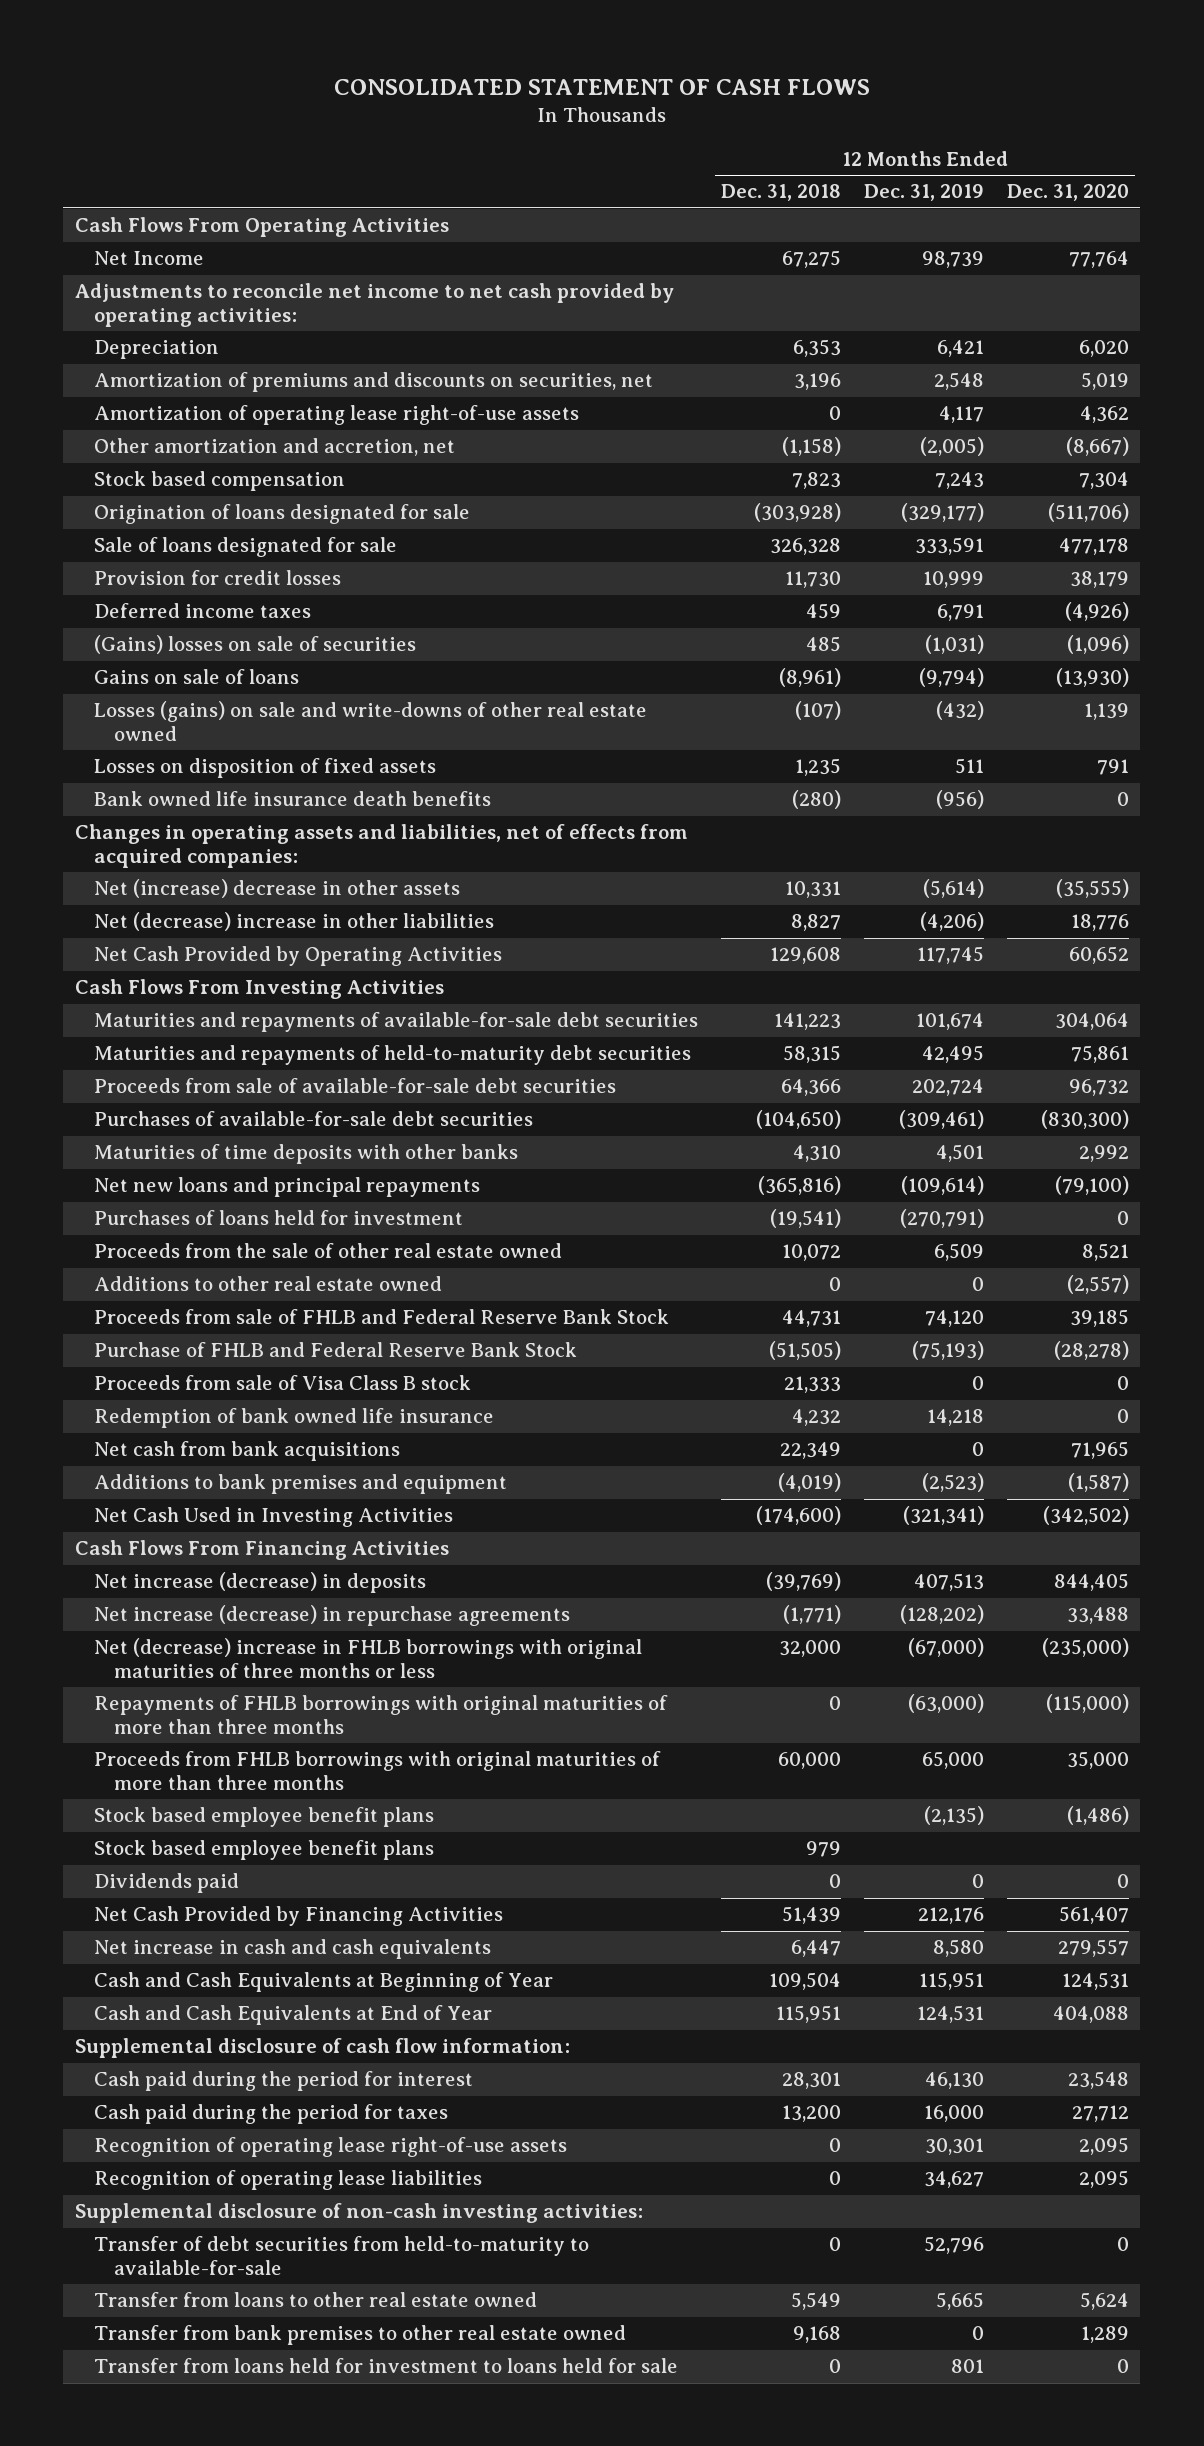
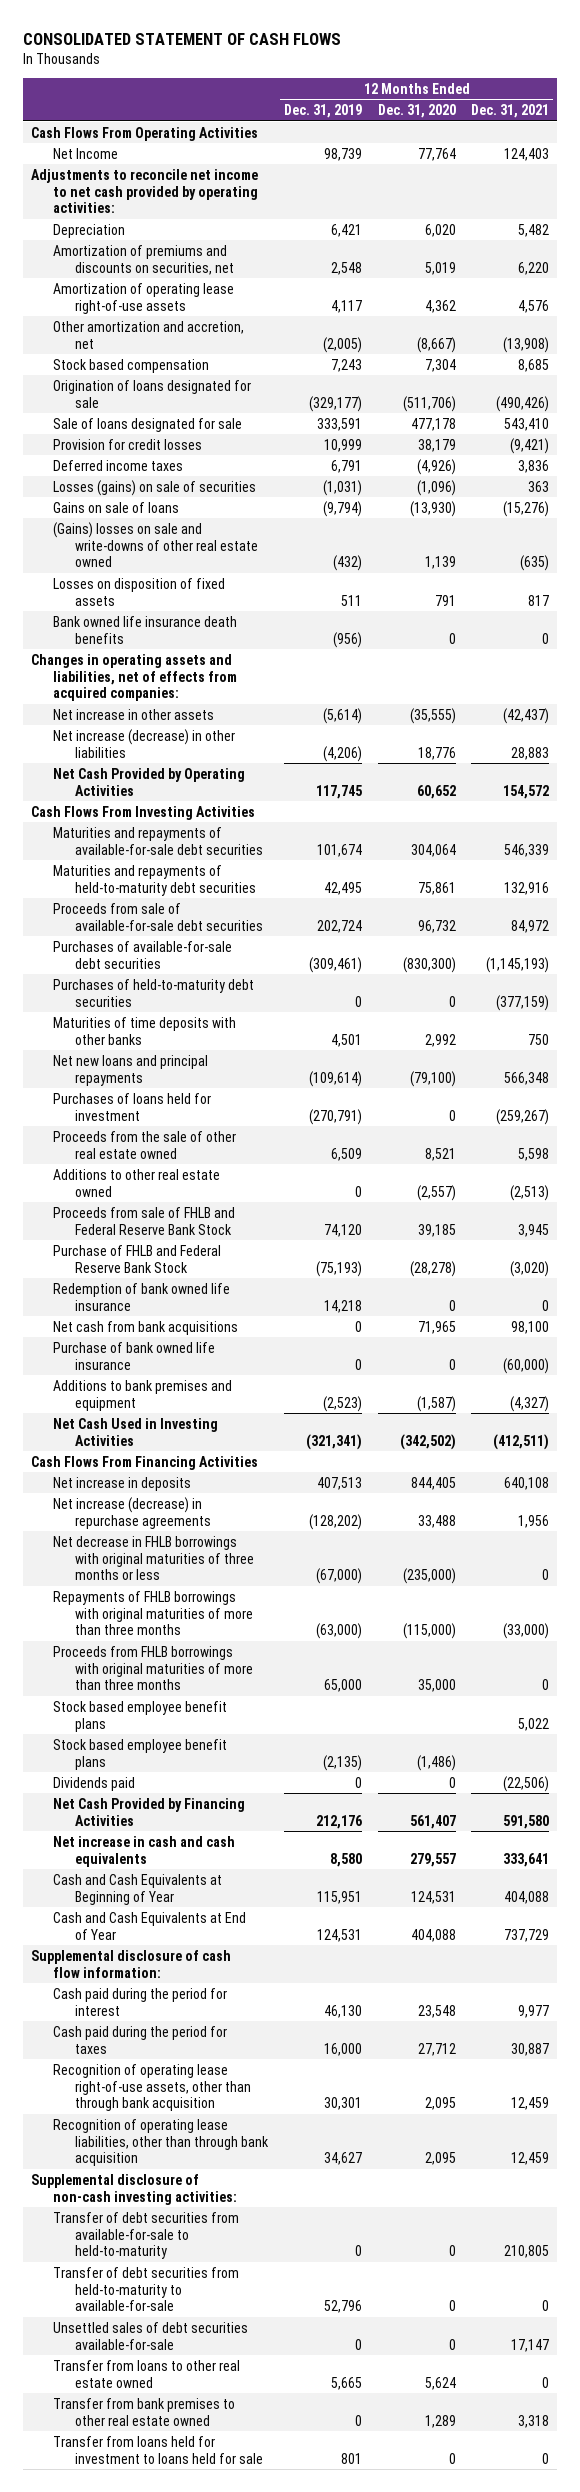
[721,184,842,202] Dec. 31, 2018 -> none
none -> [471,104,550,119] Dec. 31, 2021
[94,635,417,655] (Gains) losses on sale of securities -> [52,479,256,496] Losses (gains) on sale of securities
[94,701,648,742] Losses (gains) on sale and write-downs of other real estate owned -> [52,521,259,568] (Gains) losses on sale and write-downs of other real estate owned
[94,879,461,899] Net (increase) decrease in other assets -> [52,708,214,720] Net increase in other assets
[94,912,495,932] Net (decrease) increase in other liabilities -> [52,728,235,758] Net increase (decrease) in other liabilities
none -> [52,978,254,1007] Purchases of held-to-maturity debt securities
[94,1375,472,1391] Proceeds from sale of Visa Class B stock -> none
none -> [52,1341,215,1370] Purchase of bank owned life insurance
[94,1572,427,1594] Net increase (decrease) in deposits -> [52,1476,191,1491] Net increase in deposits
[94,1638,643,1679] Net (decrease) increase in FHLB borrowings with original maturities of three months or less -> [52,1535,255,1581] Net decrease in FHLB borrowings with original maturities of three months or less
[94,1807,435,1828] Stock based employee benefit plans -> [52,1738,227,1770] Stock based employee benefit plans
[94,2137,568,2158] Recognition of operating lease right-of-use assets -> [52,2063,252,2112] Recognition of operating lease right-of-use assets, other than through bank acquisition
[94,2170,483,2191] Recognition of operating lease liabilities -> [52,2118,270,2167] Recognition of operating lease liabilities, other than through bank acquisition
none -> [52,2211,239,2260] Transfer of debt securities from available-for-sale to held-to-maturity
none -> [52,2321,248,2350] Unsettled sales of debt securities available-for-sale

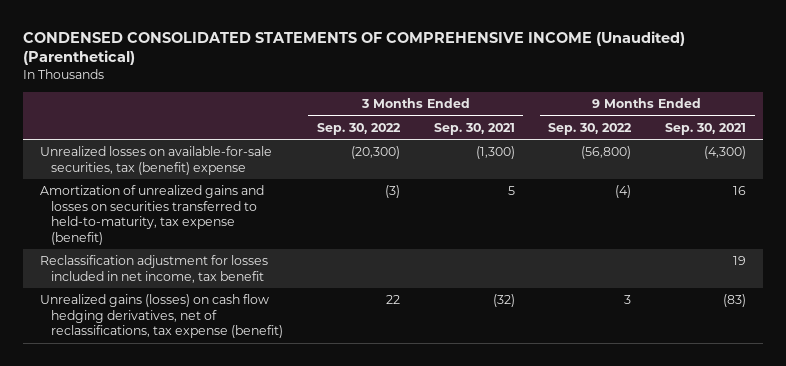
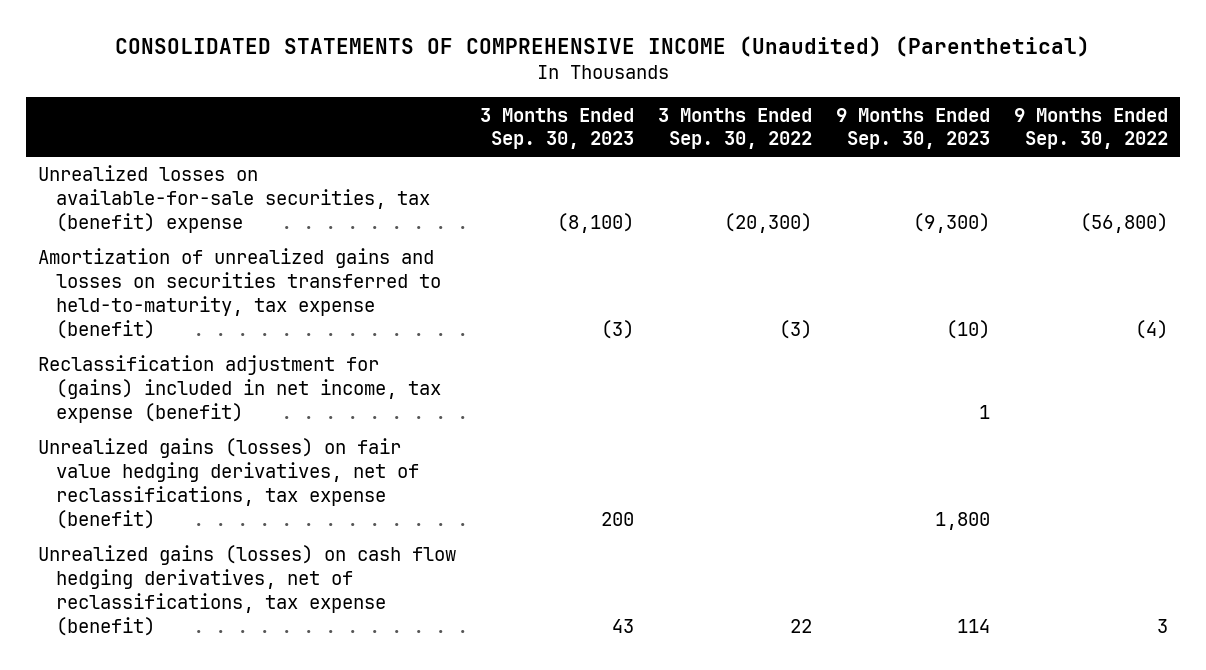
[22,30,685,66] CONDENSED CONSOLIDATED STATEMENTS OF COMPREHENSIVE INCOME (Unaudited) (Parenthetical) -> [114,36,1090,58] CONSOLIDATED STATEMENTS OF COMPREHENSIVE INCOME (Unaudited) (Parenthetical)
[433,122,515,135] Sep. 30, 2021 -> none
[665,122,747,135] Sep. 30, 2021 -> none
none -> [479,107,634,150] 3 Months Ended Sep. 30, 2023
none -> [835,107,990,150] 9 Months Ended Sep. 30, 2023
[39,255,268,283] Reclassification adjustment for losses included in net income, tax benefit -> [37,355,441,423] Reclassification adjustment for (gains) included in net income, tax expense (benefit)
none -> [37,438,419,529] Unrealized gains (losses) on fair value hedging derivatives, net of reclassifications, tax expense (benefit)

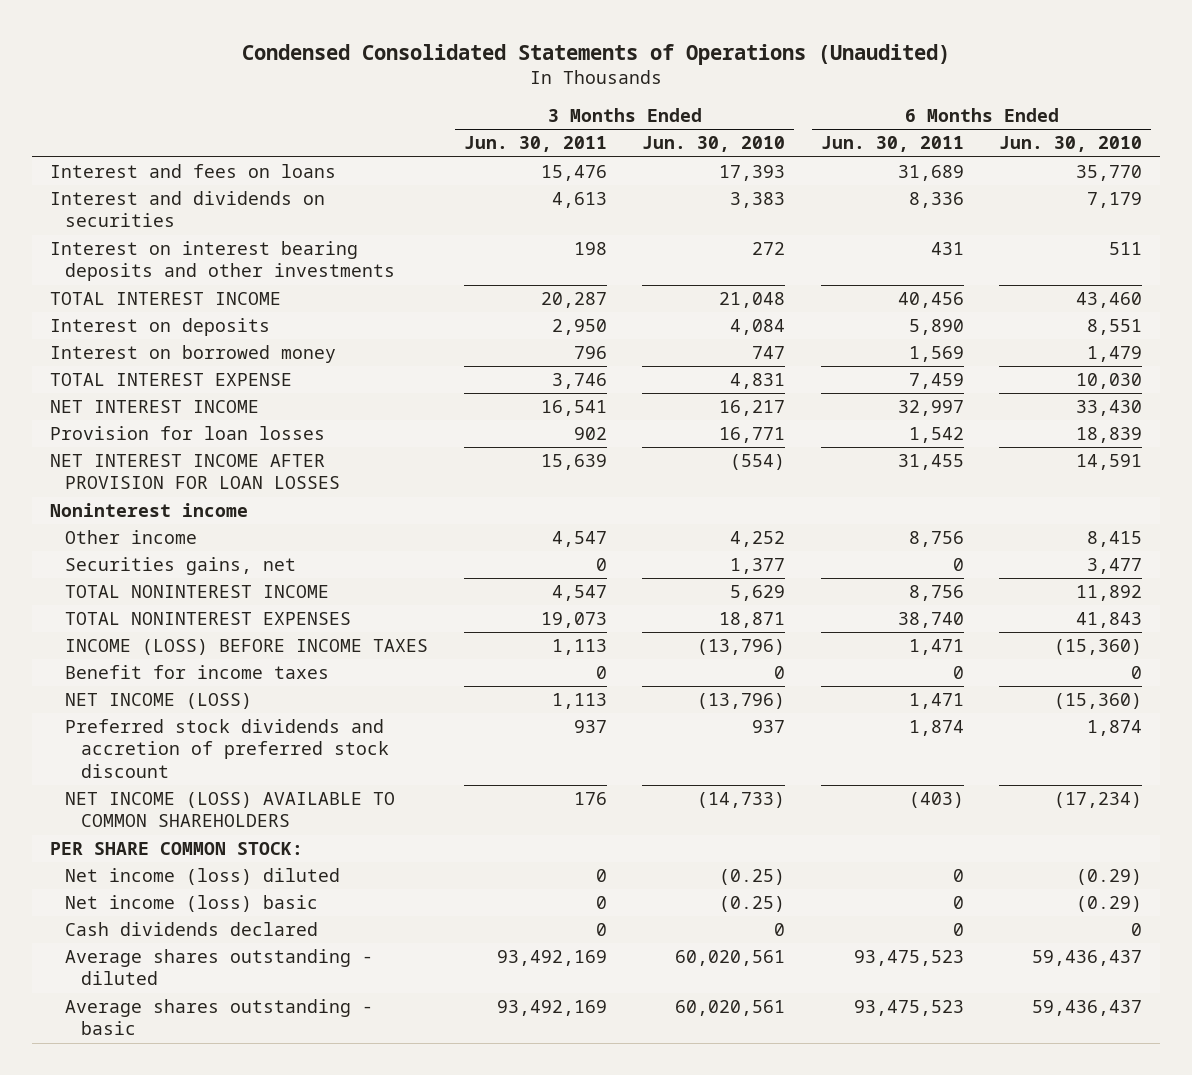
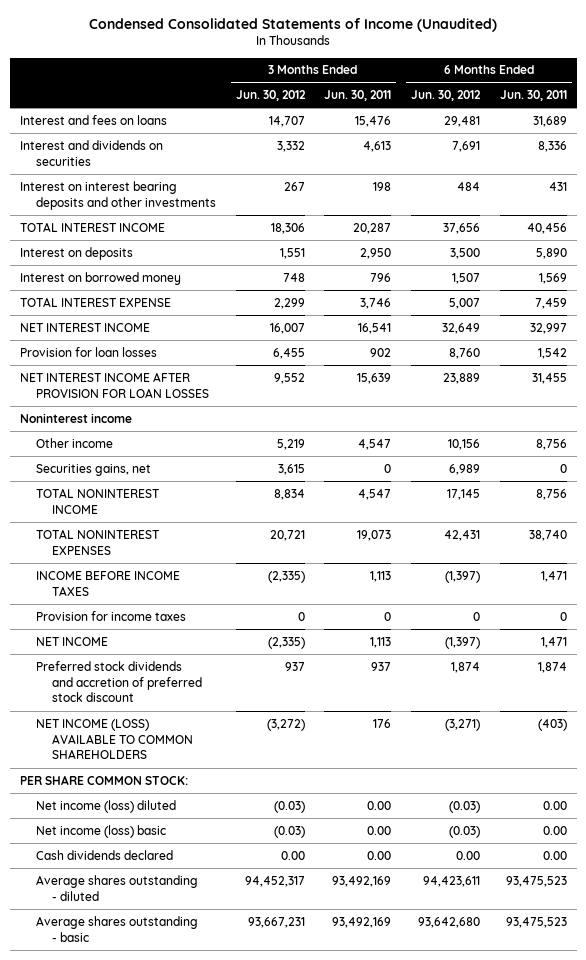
[242,44,951,66] Condensed Consolidated Statements of Operations (Unaudited) -> [89,17,498,32] Condensed Consolidated Statements of Income (Unaudited)
[642,136,786,153] Jun. 30, 2010 -> none
[999,136,1143,153] Jun. 30, 2010 -> none
none -> [235,90,306,102] Jun. 30, 2012
none -> [410,90,481,102] Jun. 30, 2012
[65,639,429,656] INCOME (LOSS) BEFORE INCOME TAXES -> [35,570,180,596] INCOME BEFORE INCOME TAXES
[65,665,330,680] Benefit for income taxes -> [35,610,186,621] Provision for income taxes
[65,693,253,710] NET INCOME (LOSS) -> [35,636,108,646] NET INCOME
[595,869,607,883] 0 -> [367,800,392,810] 0.00
[952,869,964,883] 0 -> [542,800,567,810] 0.00
[595,896,607,910] 0 -> [367,825,392,835] 0.00
[952,896,964,910] 0 -> [542,825,567,835] 0.00
[595,923,607,937] 0 -> [367,850,392,860] 0.00
[952,923,964,937] 0 -> [542,850,567,860] 0.00

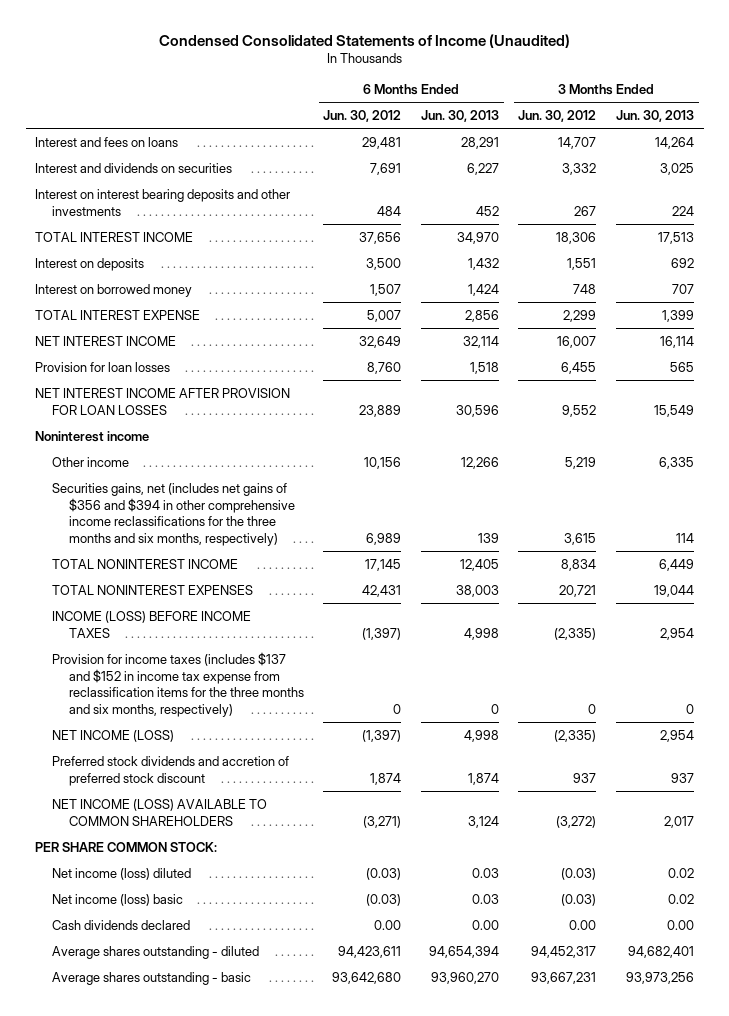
[324,90,392,102] Jun. 30, 2011 -> none
[499,90,567,102] Jun. 30, 2011 -> none
none -> [420,110,499,123] Jun. 30, 2013
none -> [615,110,694,123] Jun. 30, 2013
[35,463,151,476] Securities gains, net -> [52,482,296,547] Securities gains, net (includes net gains of $356 and $394 in other comprehensive income reclassifications for the three months and six months, respectively)
[35,570,180,596] INCOME BEFORE INCOME TAXES -> [52,610,252,638] INCOME (LOSS) BEFORE INCOME TAXES
[35,610,186,621] Provision for income taxes -> [52,651,305,718] Provision for income taxes (includes $137 and $152 in income tax expense from reclassification items for the three months and six months, respectively)
[35,636,108,646] NET INCOME -> [52,729,175,742] NET INCOME (LOSS)

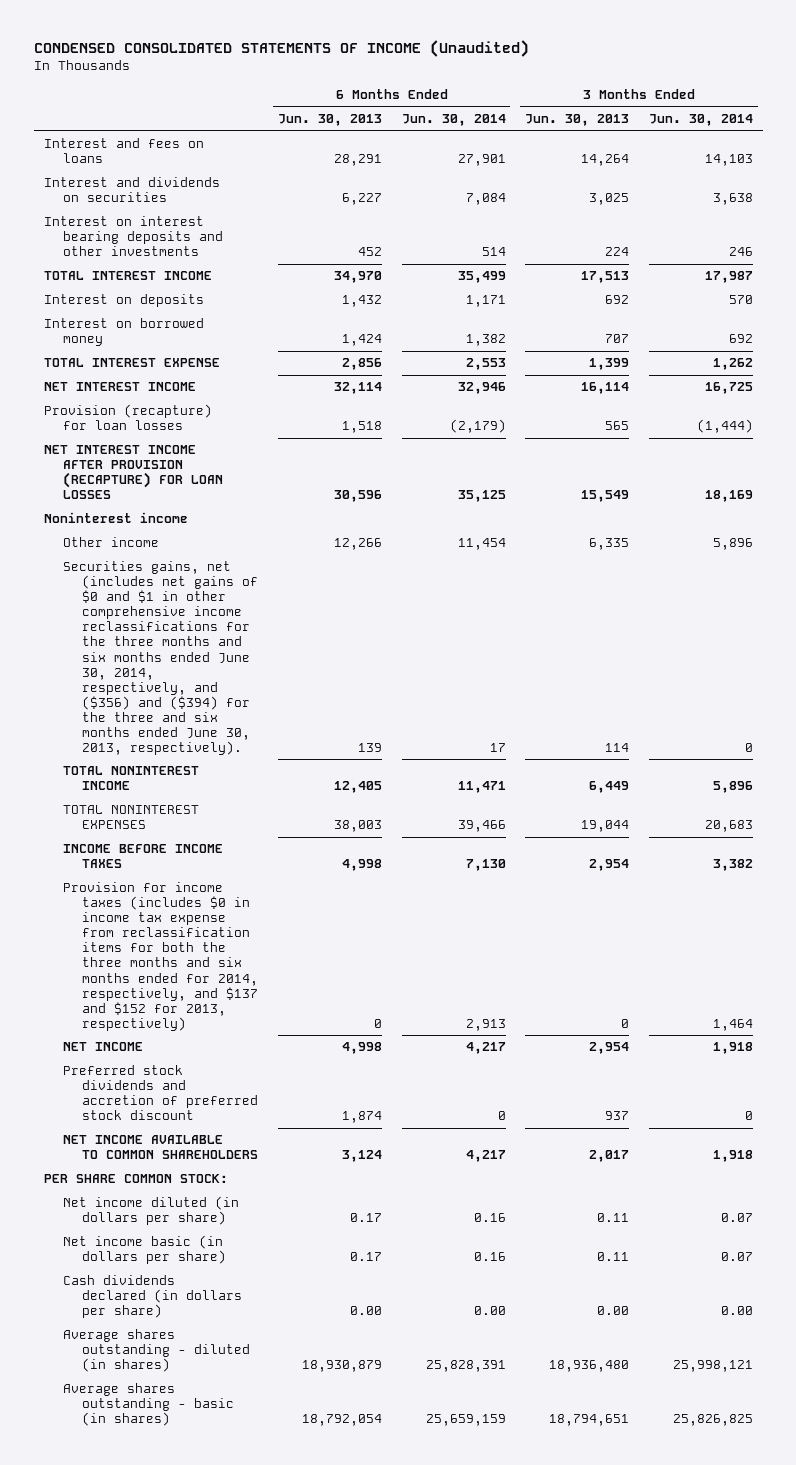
[158,33,570,48] Condensed Consolidated Statements of Income (Unaudited) -> [33,40,529,58] CONDENSED CONSOLIDATED STATEMENTS OF INCOME (Unaudited)
[323,110,402,123] Jun. 30, 2012 -> none
[518,110,597,123] Jun. 30, 2012 -> none
none -> [401,114,506,127] Jun. 30, 2014
none -> [648,114,753,127] Jun. 30, 2014
[35,361,171,372] Provision for loan losses -> [43,404,212,431] Provision (recapture) for loan losses
[35,387,291,415] NET INTEREST INCOME AFTER PROVISION FOR LOAN LOSSES -> [43,445,223,500] NET INTEREST INCOME AFTER PROVISION (RECAPTURE) FOR LOAN LOSSES
[52,482,296,547] Securities gains, net (includes net gains of $356 and $394 in other comprehensive income reclassifications for the three months and six months, respectively) -> [62,561,259,755] Securities gains, net (includes net gains of $0 and $1 in other comprehensive income reclassifications for the three months and six months ended June 30, 2014, respectively, and ($356) and ($394) for the three and six months ended June 30, 2013, respectively).
[52,610,252,638] INCOME (LOSS) BEFORE INCOME TAXES -> [62,844,223,869] INCOME BEFORE INCOME TAXES
[52,651,305,718] Provision for income taxes (includes $137 and $152 in income tax expense from reclassification items for the three months and six months, respectively) -> [62,882,259,1031] Provision for income taxes (includes $0 in income tax expense from reclassification items for both the three months and six months ended for 2014, respectively, and $137 and $152 for 2013, respectively)
[52,729,175,742] NET INCOME (LOSS) -> [62,1042,143,1052] NET INCOME
[52,798,268,826] NET INCOME (LOSS) AVAILABLE TO COMMON SHAREHOLDERS -> [62,1135,259,1160] NET INCOME AVAILABLE TO COMMON SHAREHOLDERS
[52,867,192,880] Net income (loss) diluted -> [62,1196,239,1226] Net income diluted (in dollars per share)
[471,867,499,878] 0.03 -> [349,1213,382,1223] 0.17
[667,867,694,878] 0.02 -> [597,1213,630,1223] 0.11
[52,893,184,906] Net income (loss) basic -> [62,1235,227,1265] Net income basic (in dollars per share)
[471,893,499,904] 0.03 -> [349,1252,382,1262] 0.17
[667,893,694,904] 0.02 -> [597,1252,630,1262] 0.11
[52,919,191,930] Cash dividends declared -> [62,1275,243,1319] Cash dividends declared (in dollars per share)
[52,945,260,959] Average shares outstanding - diluted -> [62,1329,251,1373] Average shares outstanding - diluted (in shares)
[428,945,499,958] 94,654,394 -> [301,1360,382,1373] 18,930,879
[627,945,694,958] 94,682,401 -> [549,1360,630,1373] 18,936,480
[52,971,252,985] Average shares outstanding - basic -> [62,1383,235,1427] Average shares outstanding - basic (in shares)
[430,971,499,984] 93,960,270 -> [301,1414,382,1427] 18,792,054
[625,971,694,984] 93,973,256 -> [549,1414,630,1427] 18,794,651

